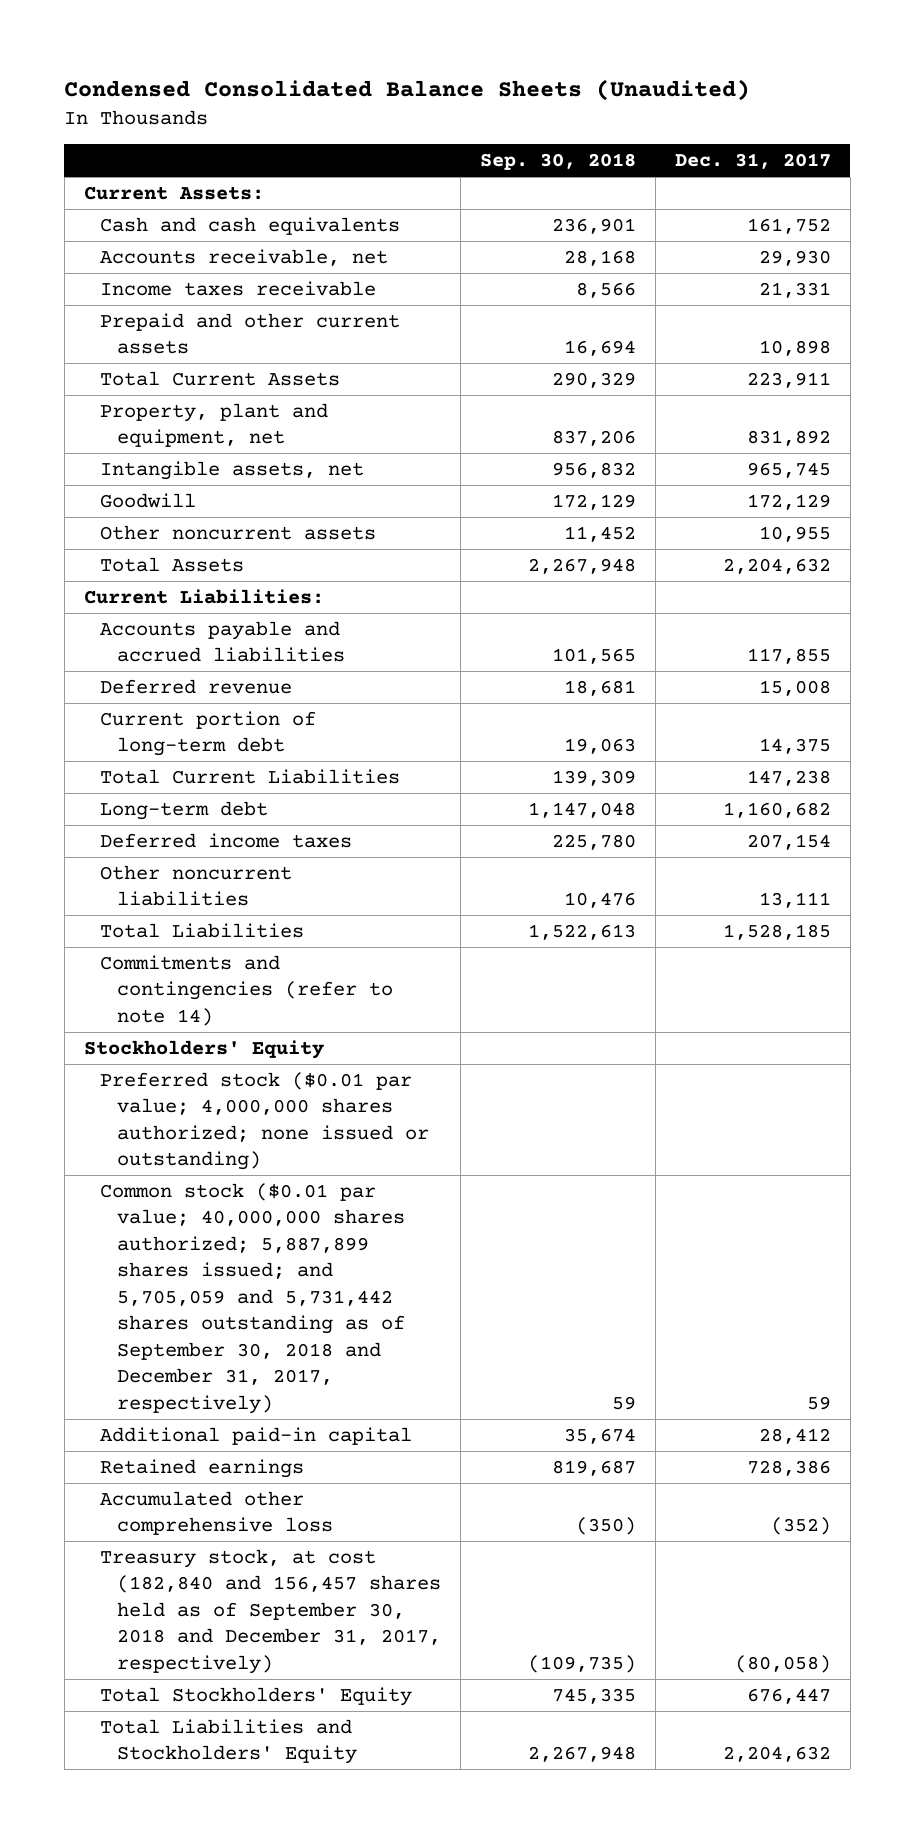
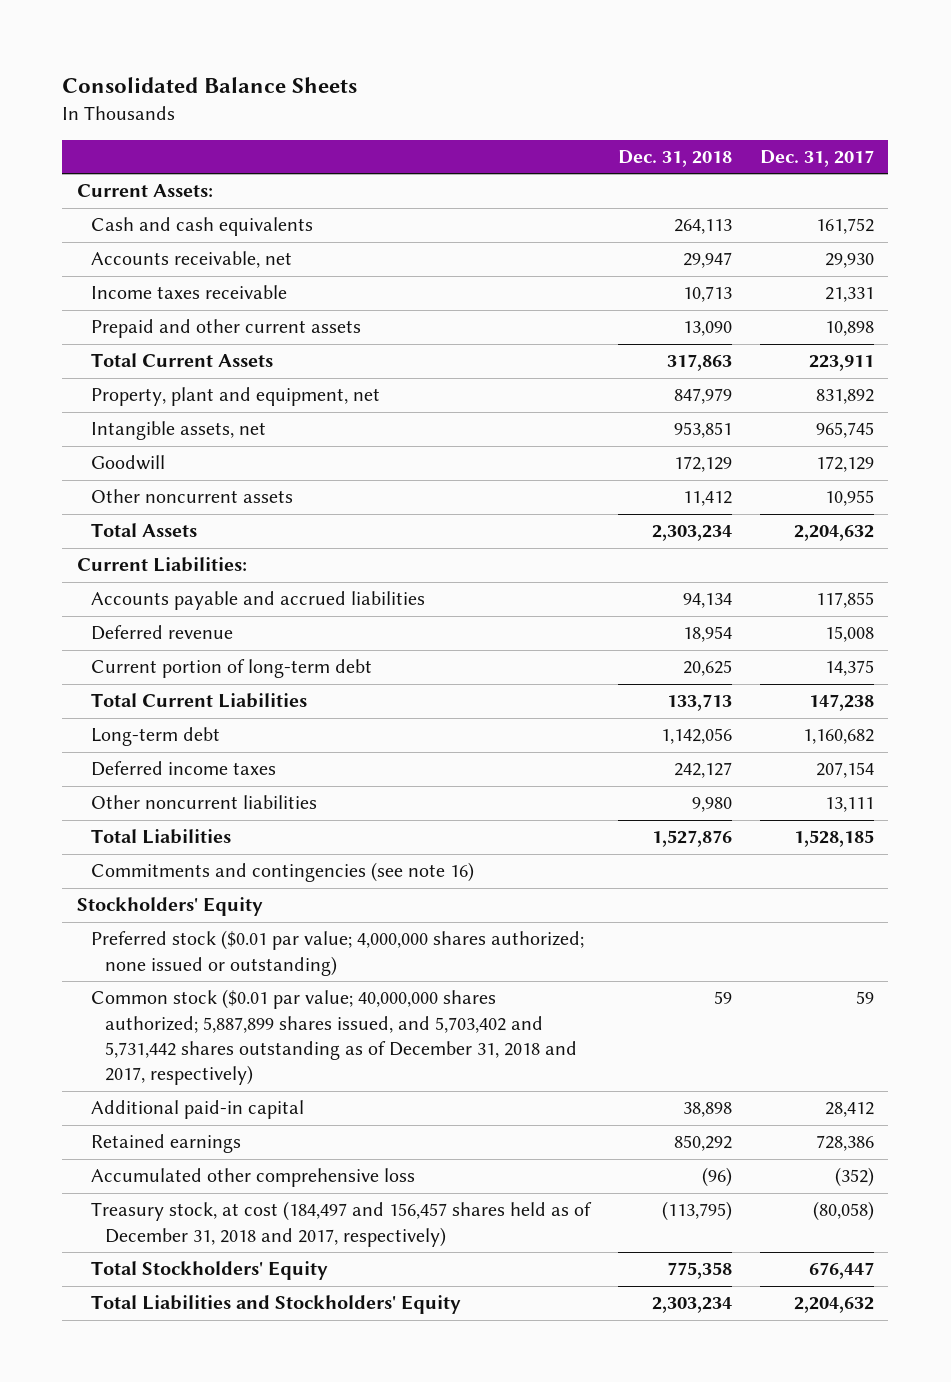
[64,79,751,102] Condensed Consolidated Balance Sheets (Unaudited) -> [62,77,358,94] Consolidated Balance Sheets
[479,153,636,171] Sep. 30, 2018 -> none
none -> [617,149,732,167] Dec. 31, 2018
[100,954,394,1026] Commitments and contingencies (refer to note 14) -> [90,862,474,883] Commitments and contingencies (see note 16)
[100,1182,406,1414] Common stock ($0.01 par value; 40,000,000 shares authorized; 5,887,899 shares issued; and 5,705,059 and 5,731,442 shares outstanding as of September 30, 2018 and December 31, 2017, respectively) -> [90,989,577,1086] Common stock ($0.01 par value; 40,000,000 shares authorized; 5,887,899 shares issued, and 5,703,402 and 5,731,442 shares outstanding as of December 31, 2018 and 2017, respectively)
[100,1548,442,1674] Treasury stock, at cost (182,840 and 156,457 shares held as of September 30, 2018 and December 31, 2017, respectively) -> [90,1201,592,1247] Treasury stock, at cost (184,497 and 156,457 shares held as of December 31, 2018 and 2017, respectively)

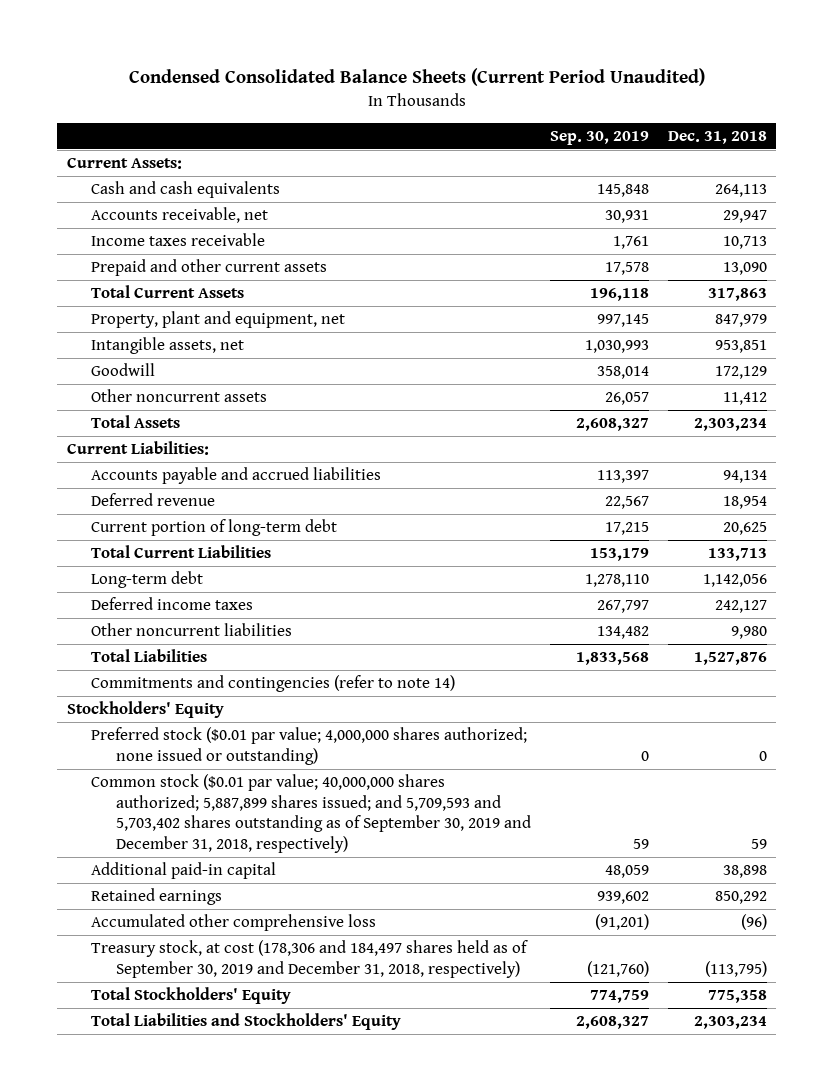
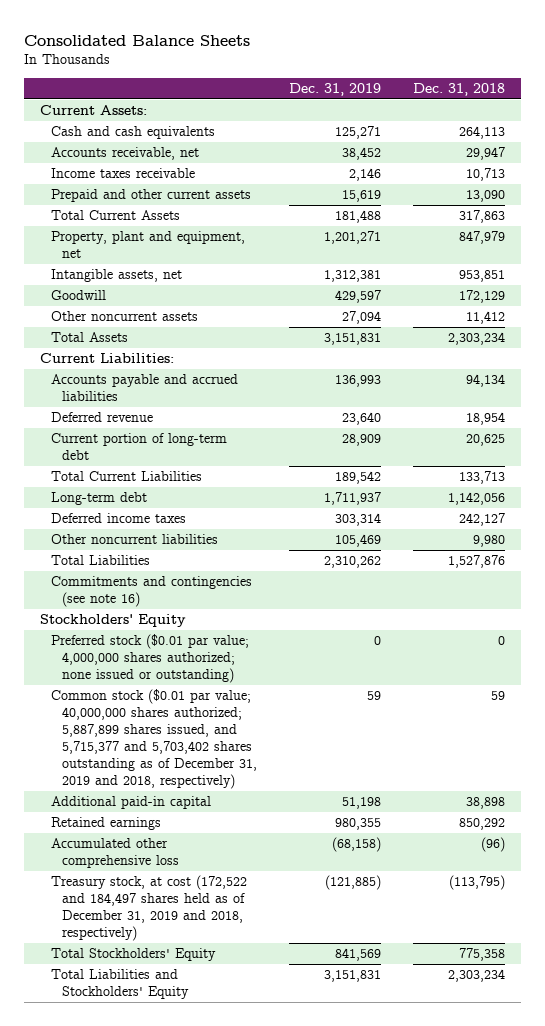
[128,68,705,87] Condensed Consolidated Balance Sheets (Current Period Unaudited) -> [24,34,251,46] Consolidated Balance Sheets
[549,130,649,145] Sep. 30, 2019 -> none
none -> [288,82,381,96] Dec. 31, 2019
[91,675,456,693] Commitments and contingencies (refer to note 14) -> [51,576,253,608] Commitments and contingencies (see note 16)
[91,774,532,853] Common stock ($0.01 par value; 40,000,000 shares authorized; 5,887,899 shares issued; and 5,709,593 and 5,703,402 shares outstanding as of September 30, 2019 and December 31, 2018, respectively) -> [51,689,257,789] Common stock ($0.01 par value; 40,000,000 shares authorized; 5,887,899 shares issued, and 5,715,377 and 5,703,402 shares outstanding as of December 31, 2019 and 2018, respectively)
[91,940,529,978] Treasury stock, at cost (178,306 and 184,497 shares held as of September 30, 2019 and December 31, 2018, respectively) -> [51,875,248,941] Treasury stock, at cost (172,522 and 184,497 shares held as of December 31, 2019 and 2018, respectively)

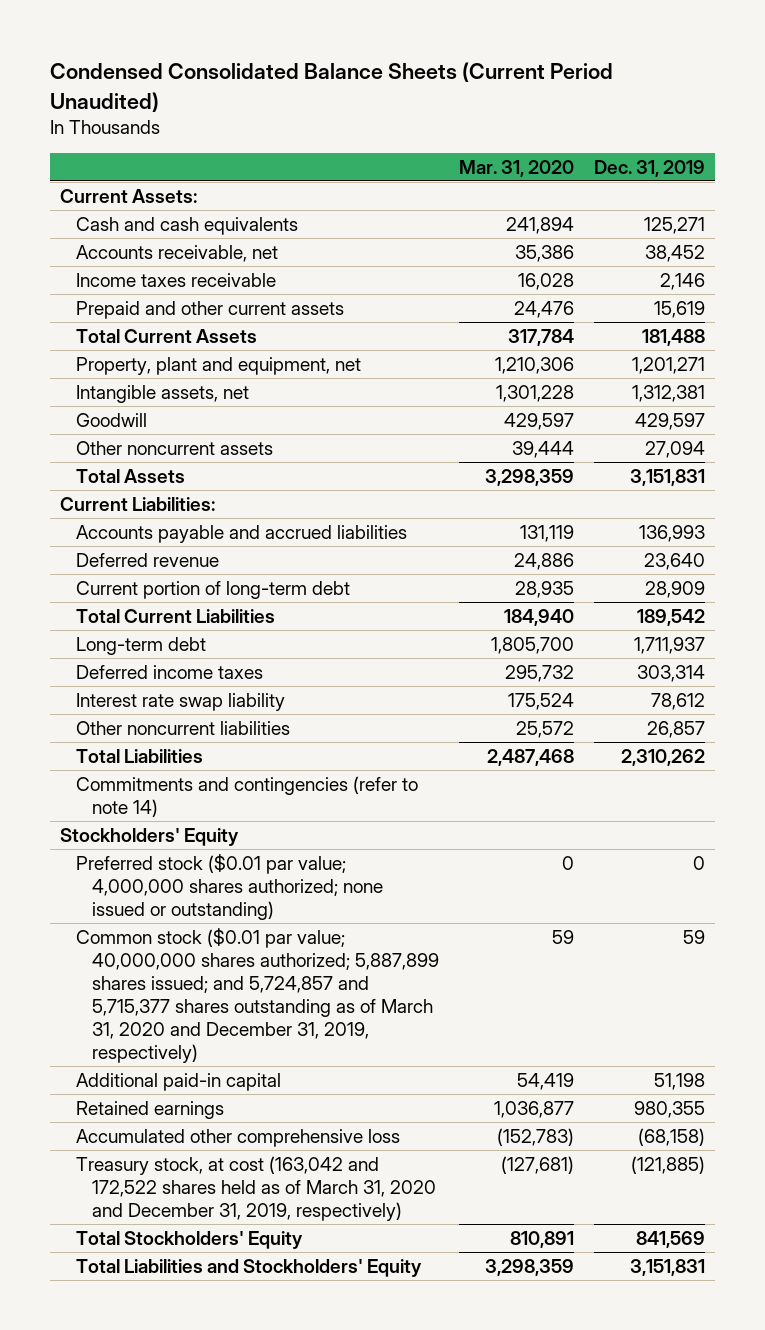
[24,34,251,46] Consolidated Balance Sheets -> [49,62,613,112] Condensed Consolidated Balance Sheets (Current Period Unaudited)
[412,82,505,96] Dec. 31, 2018 -> none
none -> [459,159,575,177] Mar. 31, 2020
none -> [76,692,286,711] Interest rate swap liability
[334,534,381,548] 105,469 -> [647,720,706,738] 26,857
[51,576,253,608] Commitments and contingencies (see note 16) -> [76,775,419,817] Commitments and contingencies (refer to note 14)
[51,689,257,789] Common stock ($0.01 par value; 40,000,000 shares authorized; 5,887,899 shares issued, and 5,715,377 and 5,703,402 shares outstanding as of December 31, 2019 and 2018, respectively) -> [76,927,440,1063] Common stock ($0.01 par value; 40,000,000 shares authorized; 5,887,899 shares issued; and 5,724,857 and 5,715,377 shares outstanding as of March 31, 2020 and December 31, 2019, respectively)
[51,875,248,941] Treasury stock, at cost (172,522 and 184,497 shares held as of December 31, 2019 and 2018, respectively) -> [76,1155,437,1221] Treasury stock, at cost (163,042 and 172,522 shares held as of March 31, 2020 and December 31, 2019, respectively)

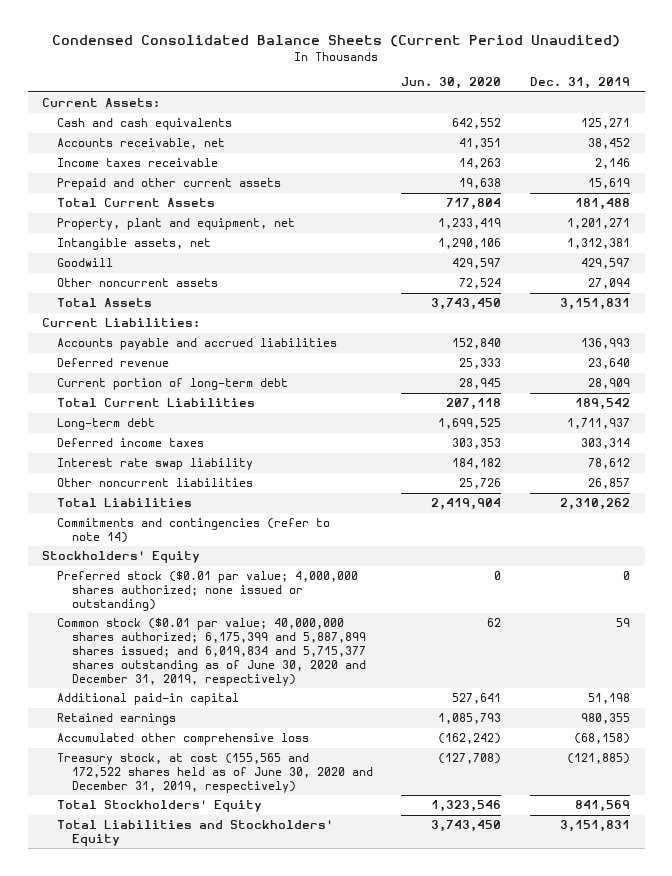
[459,159,575,177] Mar. 31, 2020 -> none
none -> [401,77,502,90] Jun. 30, 2020
[76,927,440,1063] Common stock ($0.01 par value; 40,000,000 shares authorized; 5,887,899 shares issued; and 5,724,857 and 5,715,377 shares outstanding as of March 31, 2020 and December 31, 2019, respectively) -> [56,618,366,686] Common stock ($0.01 par value; 40,000,000 shares authorized; 6,175,399 and 5,887,899 shares issued; and 6,019,834 and 5,715,377 shares outstanding as of June 30, 2020 and December 31, 2019, respectively)
[76,1155,437,1221] Treasury stock, at cost (163,042 and 172,522 shares held as of March 31, 2020 and December 31, 2019, respectively) -> [56,753,373,793] Treasury stock, at cost (155,565 and 172,522 shares held as of June 30, 2020 and December 31, 2019, respectively)

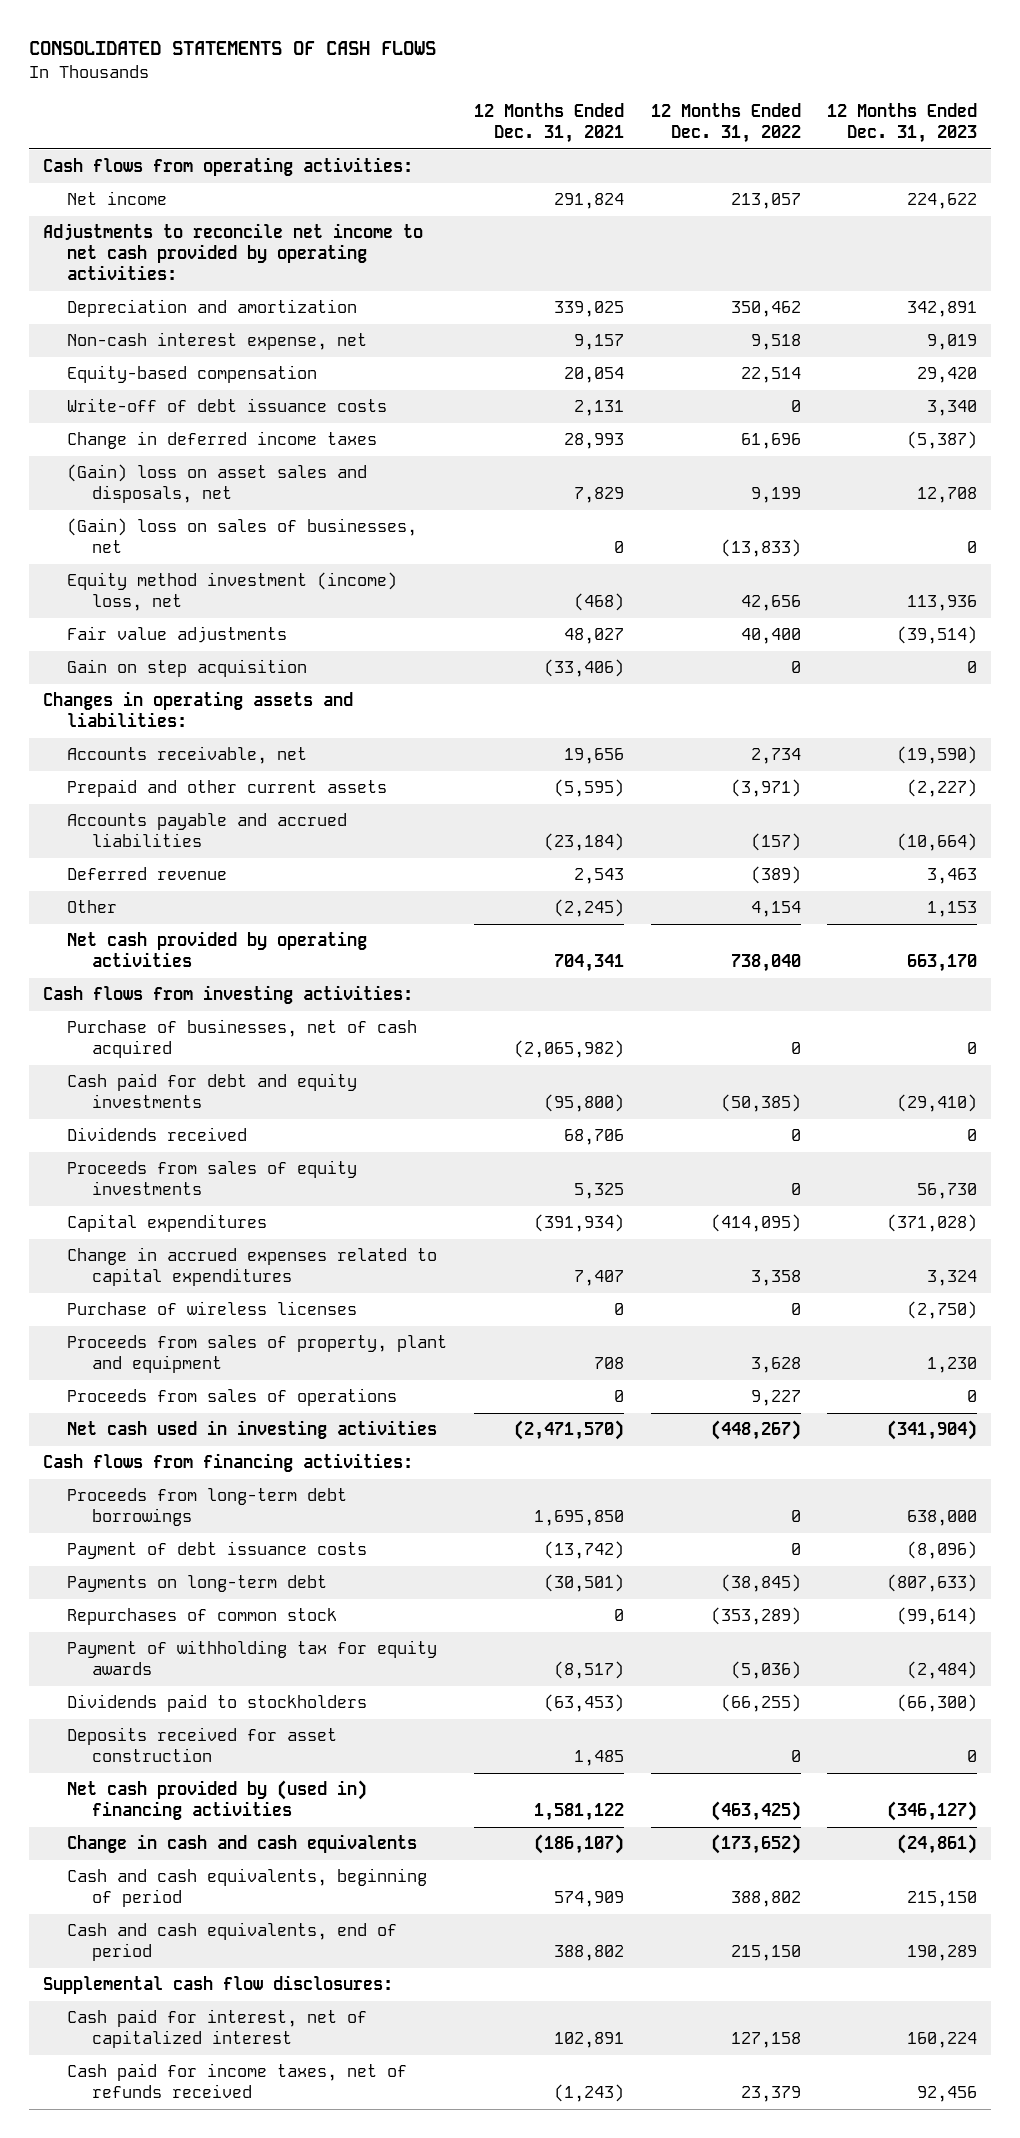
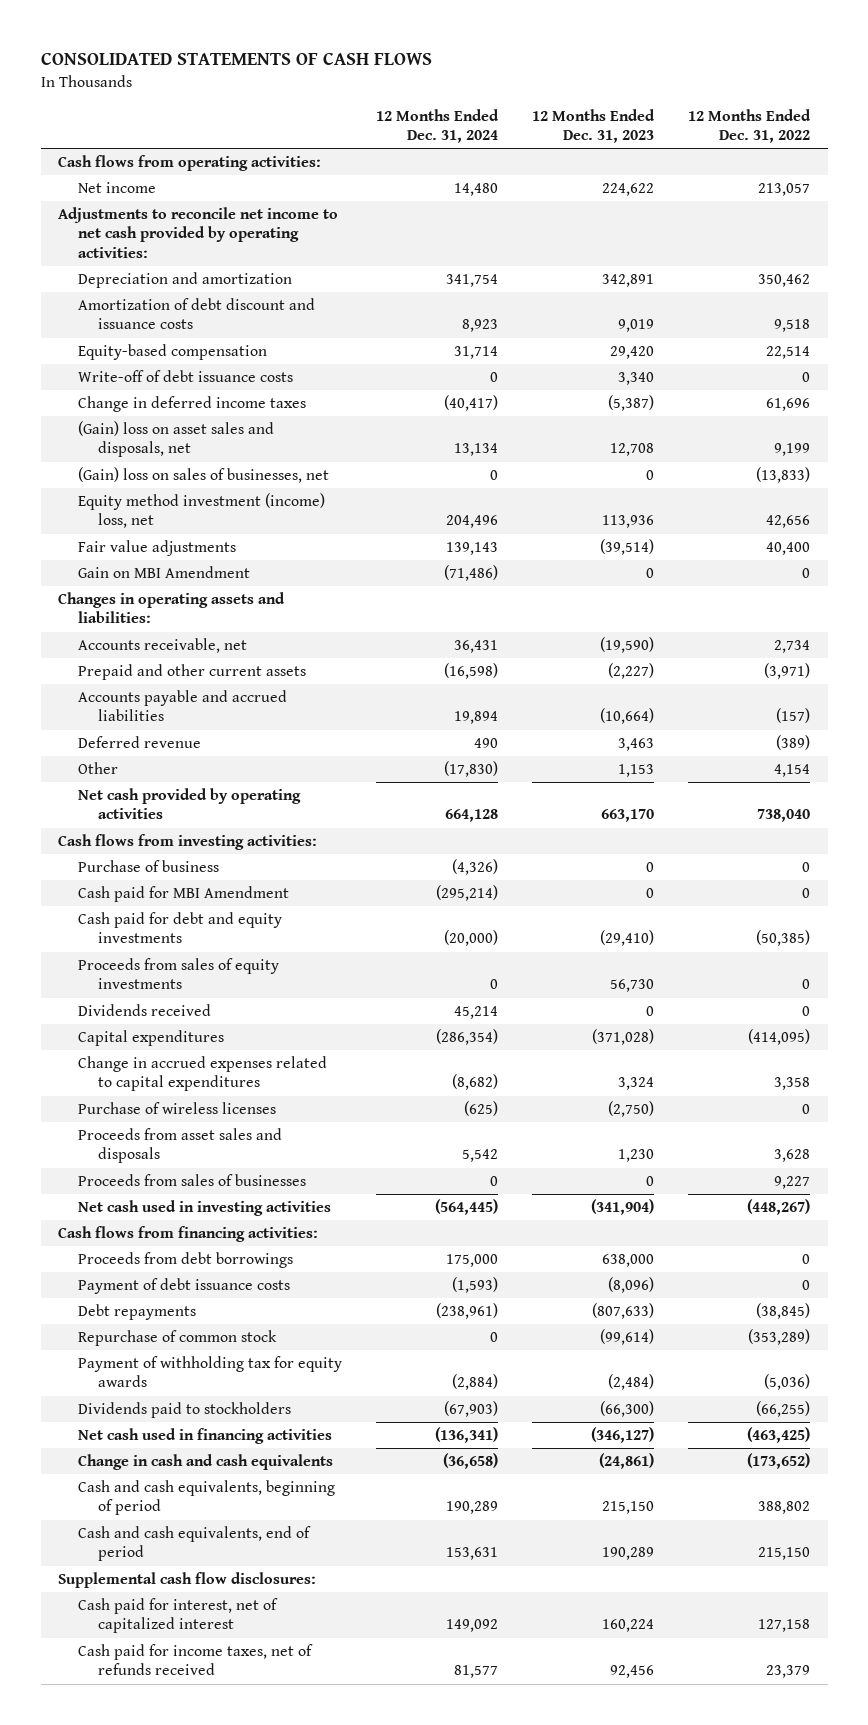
[474,102,625,143] 12 Months Ended Dec. 31, 2021 -> none
none -> [375,108,499,144] 12 Months Ended Dec. 31, 2024
[67,332,368,351] Non-cash interest expense, net -> [77,298,315,330] Amortization of debt discount and issuance costs
[67,659,308,678] Gain on step acquisition -> none
none -> [77,566,250,579] Gain on MBI Amendment
[67,1019,418,1059] Purchase of businesses, net of cash acquired -> [77,860,219,873] Purchase of business
none -> [77,886,289,903] Cash paid for MBI Amendment
[67,1127,248,1142] Dividends received -> [77,1004,211,1017] Dividends received
[67,1335,448,1374] Proceeds from sales of property, plant and equipment -> [77,1128,282,1164] Proceeds from asset sales and disposals
[67,1388,398,1407] Proceeds from sales of operations -> [77,1174,306,1187] Proceeds from sales of businesses
[67,1488,348,1527] Proceeds from long-term debt borrowings -> [77,1252,293,1269] Proceeds from debt borrowings
[67,1575,328,1593] Payments on long-term debt -> [77,1304,196,1321] Debt repayments
[67,1608,338,1626] Repurchases of common stock -> [77,1330,277,1347] Repurchase of common stock
[67,1727,338,1763] Deposits received for asset construction -> none
[67,1780,368,1821] Net cash provided by (used in) financing activities -> [77,1428,332,1445] Net cash used in financing activities

